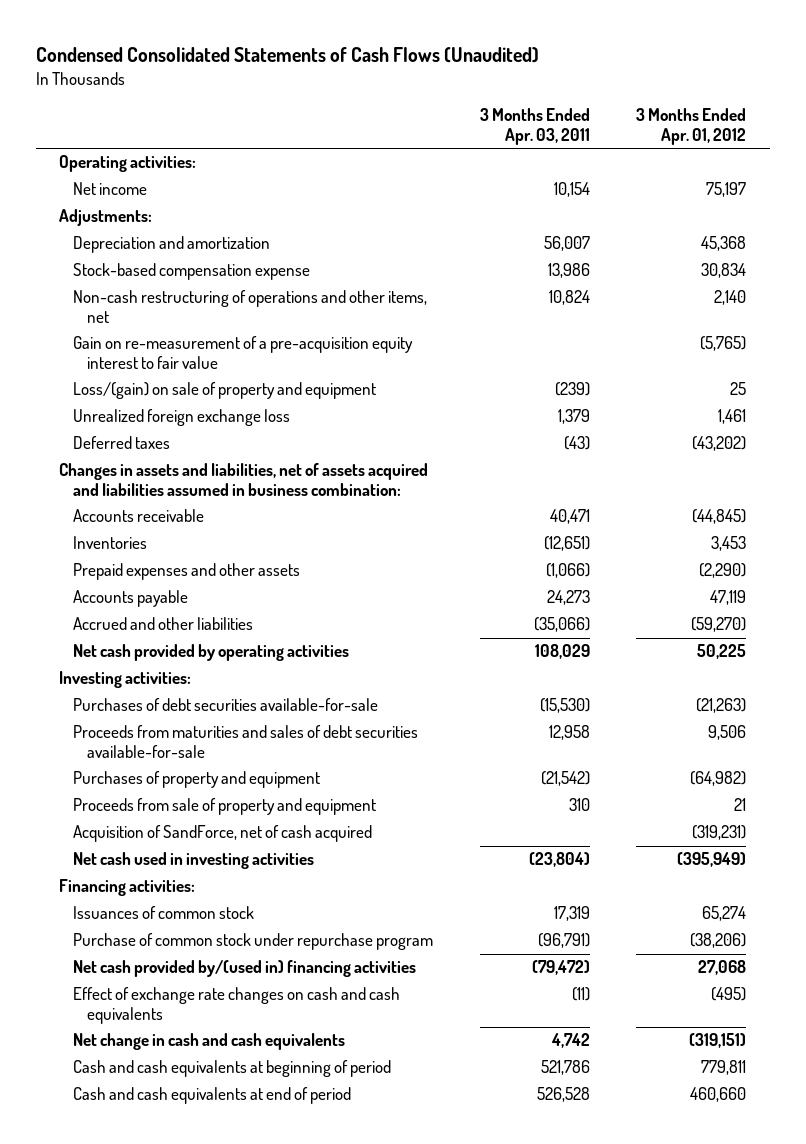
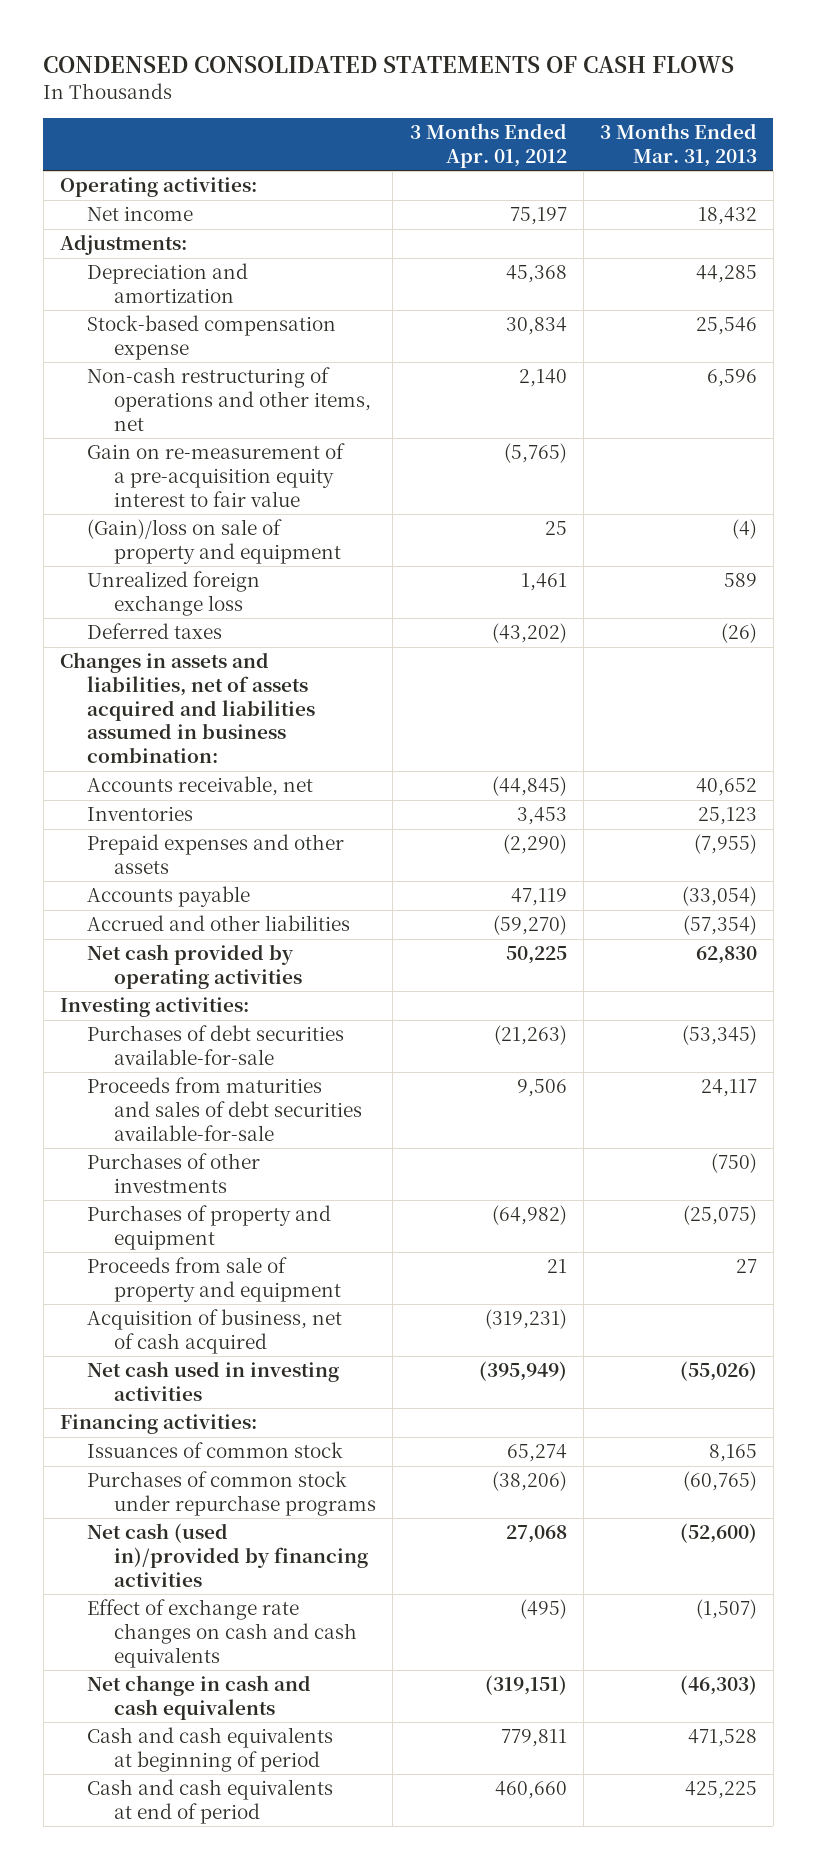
[36,47,540,64] Condensed Consolidated Statements of Cash Flows (Unaudited) -> [43,56,735,74] CONDENSED CONSOLIDATED STATEMENTS OF CASH FLOWS
[479,108,590,146] 3 Months Ended Apr. 03, 2011 -> none
none -> [599,123,757,168] 3 Months Ended Mar. 31, 2013
[73,382,377,400] Loss/(gain) on sale of property and equipment -> [87,519,342,565] (Gain)/loss on sale of property and equipment
[73,509,205,523] Accounts receivable -> [87,776,314,797] Accounts receivable, net
none -> [87,1153,261,1194] Purchases of other investments
[73,825,373,843] Acquisition of SandForce, net of cash acquired -> [87,1309,343,1355] Acquisition of business, net of cash acquired
[73,933,434,951] Purchase of common stock under repurchase program -> [87,1471,377,1517] Purchases of common stock under repurchase programs
[73,960,417,978] Net cash provided by/(used in) financing activities -> [87,1523,369,1587] Net cash (used in)/provided by financing activities

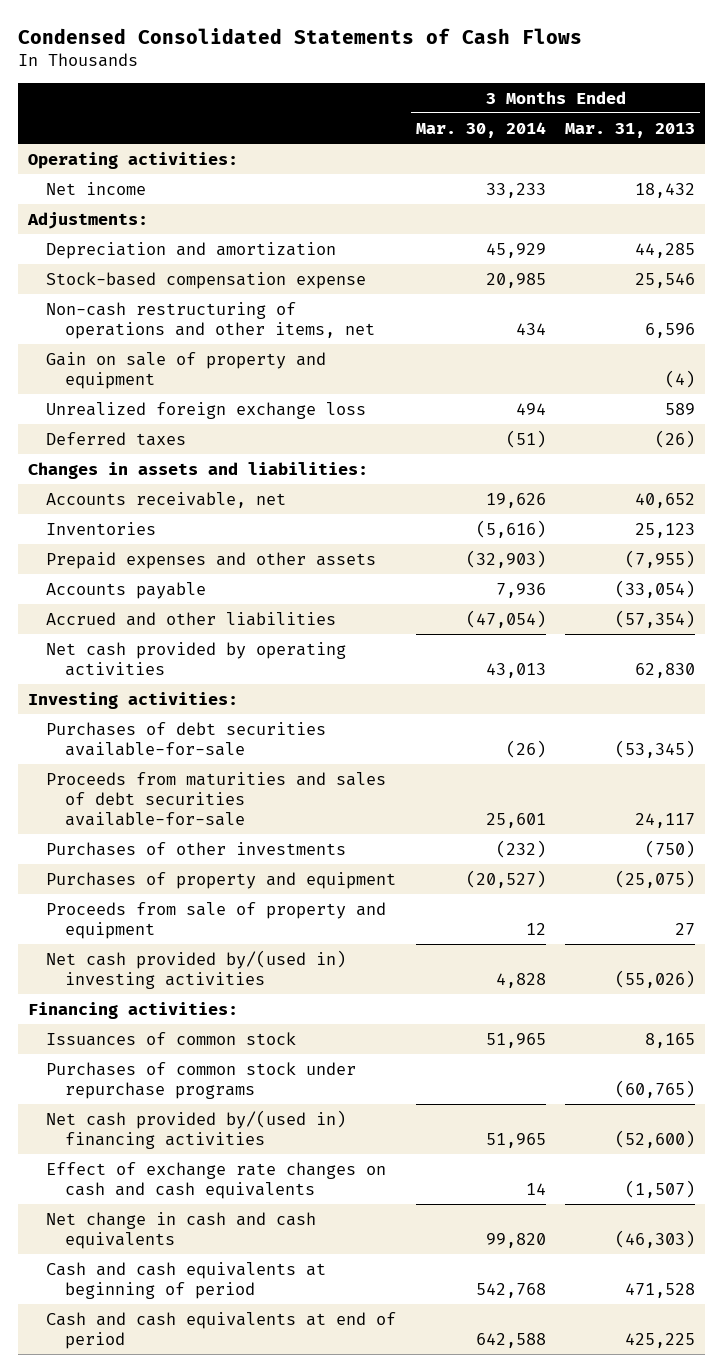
[43,56,735,74] CONDENSED CONSOLIDATED STATEMENTS OF CASH FLOWS -> [18,27,583,44] Condensed Consolidated Statements of Cash Flows
[409,123,567,169] 3 Months Ended Apr. 01, 2012 -> none
none -> [415,121,546,138] Mar. 30, 2014
[87,443,346,507] Gain on re-measurement of a pre-acquisition equity interest to fair value -> none
[87,519,342,565] (Gain)/loss on sale of property and equipment -> [46,351,327,389] Gain on sale of property and equipment
[60,652,316,764] Changes in assets and liabilities, net of assets acquired and liabilities assumed in business combination: -> [27,461,368,479] Changes in assets and liabilities:
[87,1309,343,1355] Acquisition of business, net of cash acquired -> none
[87,1361,340,1402] Net cash used in investing activities -> [46,949,347,989] Net cash provided by/(used in) investing activities
[87,1523,369,1587] Net cash (used in)/provided by financing activities -> [46,1109,347,1149] Net cash provided by/(used in) financing activities

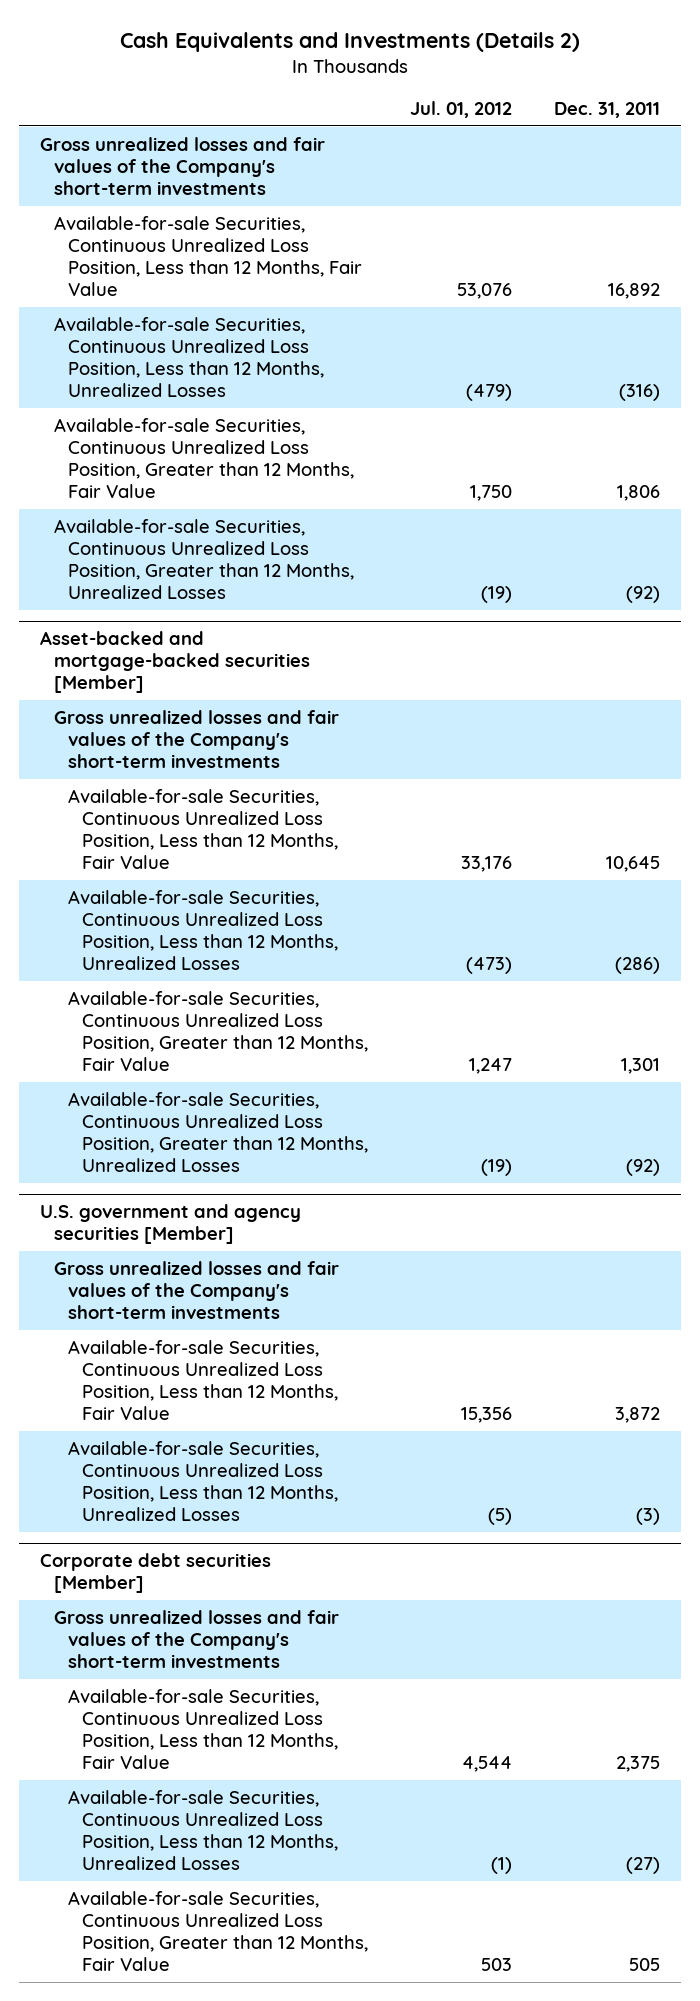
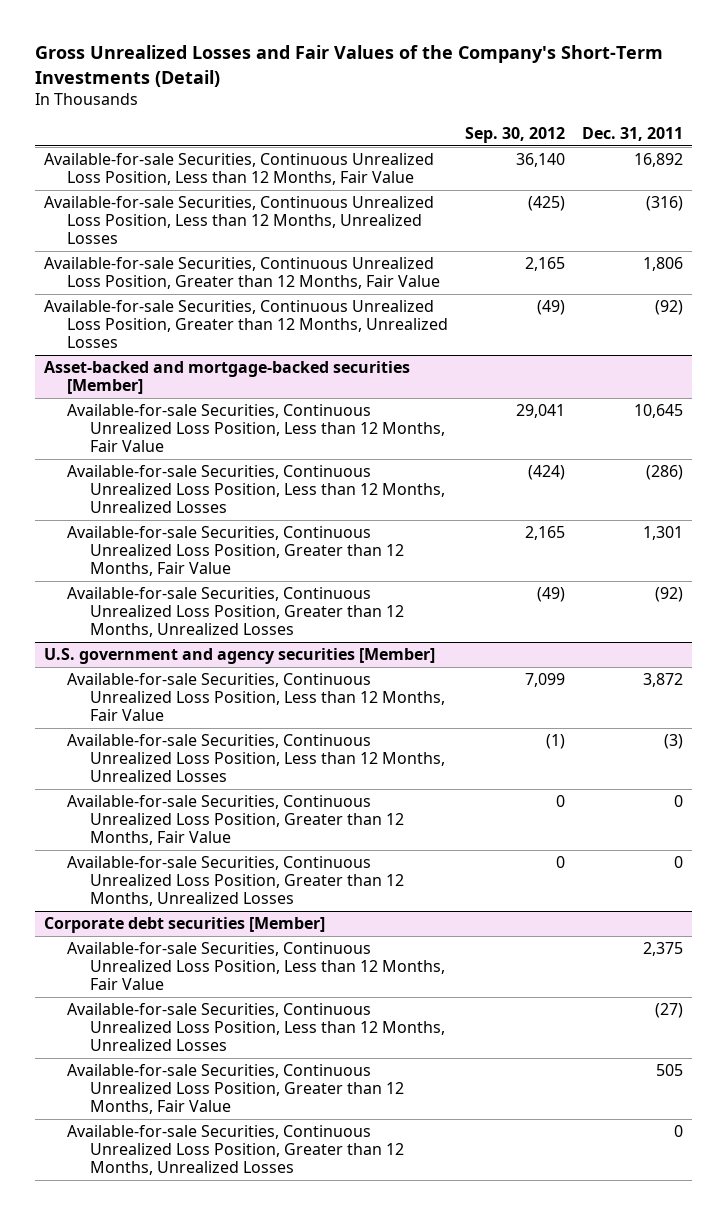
[119,31,580,52] Cash Equivalents and Investments (Details 2) -> [34,45,663,88] Gross Unrealized Losses and Fair Values of the Company's Short-Term Investments (Detail)
[410,101,513,119] Jul. 01, 2012 -> none
none -> [464,127,565,144] Sep. 30, 2012
[39,136,325,196] Gross unrealized losses and fair values of the Company's short-term investments -> none
[53,709,339,769] Gross unrealized losses and fair values of the Company's short-term investments -> none
[53,1260,339,1320] Gross unrealized losses and fair values of the Company's short-term investments -> none
none -> [66,794,404,846] Available-for-sale Securities, Continuous Unrealized Loss Position, Greater than 12 Months, Fair Value
none -> [66,855,404,907] Available-for-sale Securities, Continuous Unrealized Loss Position, Greater than 12 Months, Unrealized Losses
[53,1609,339,1669] Gross unrealized losses and fair values of the Company's short-term investments -> none
none -> [66,1124,404,1176] Available-for-sale Securities, Continuous Unrealized Loss Position, Greater than 12 Months, Unrealized Losses

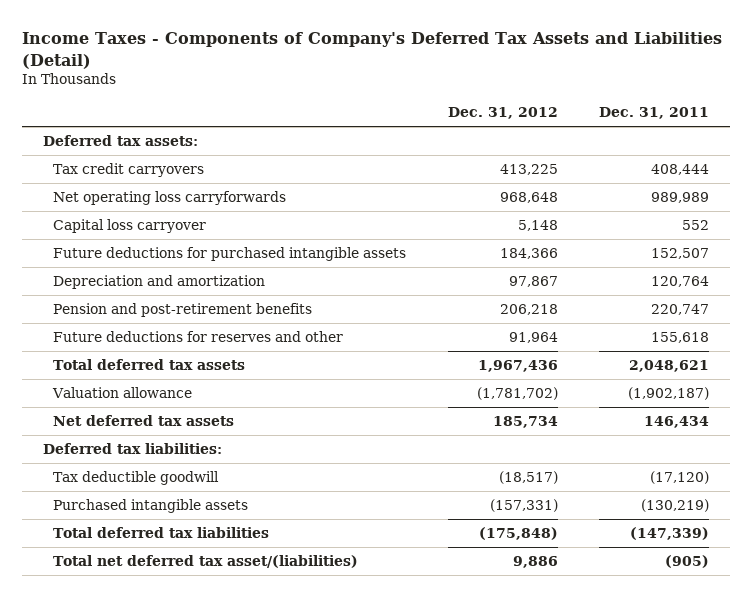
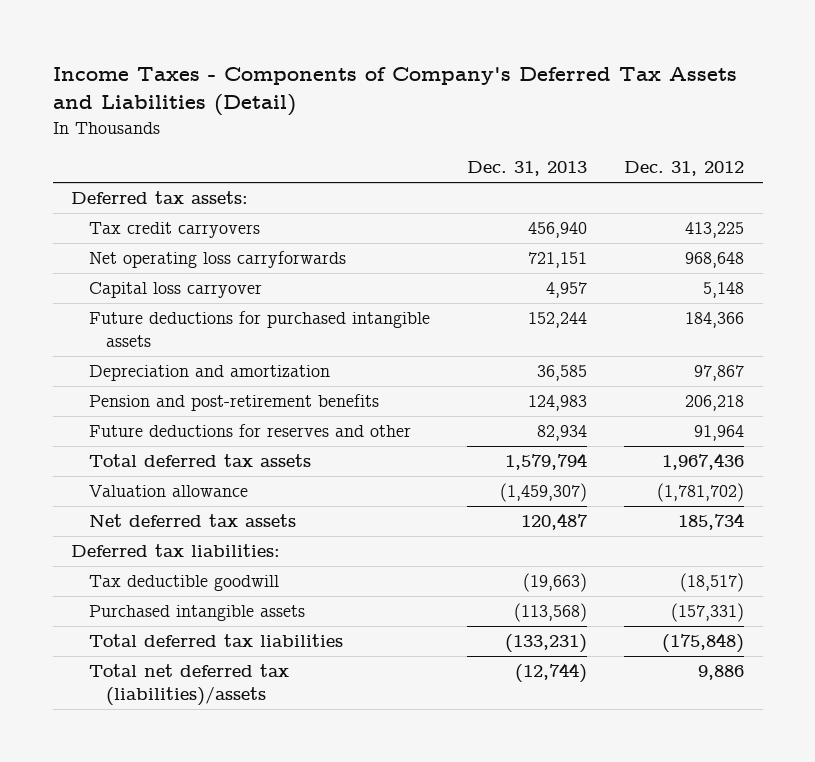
[599,107,710,120] Dec. 31, 2011 -> none
none -> [466,161,587,177] Dec. 31, 2013
[53,554,359,568] Total net deferred tax asset/(liabilities) -> [88,664,289,707] Total net deferred tax (liabilities)/assets

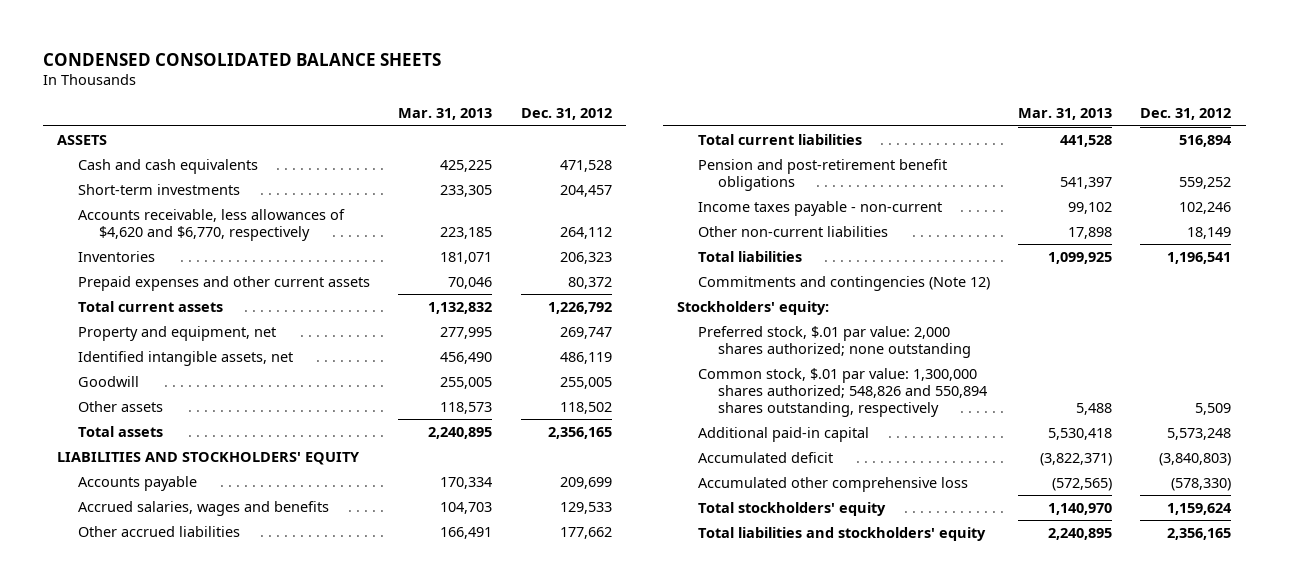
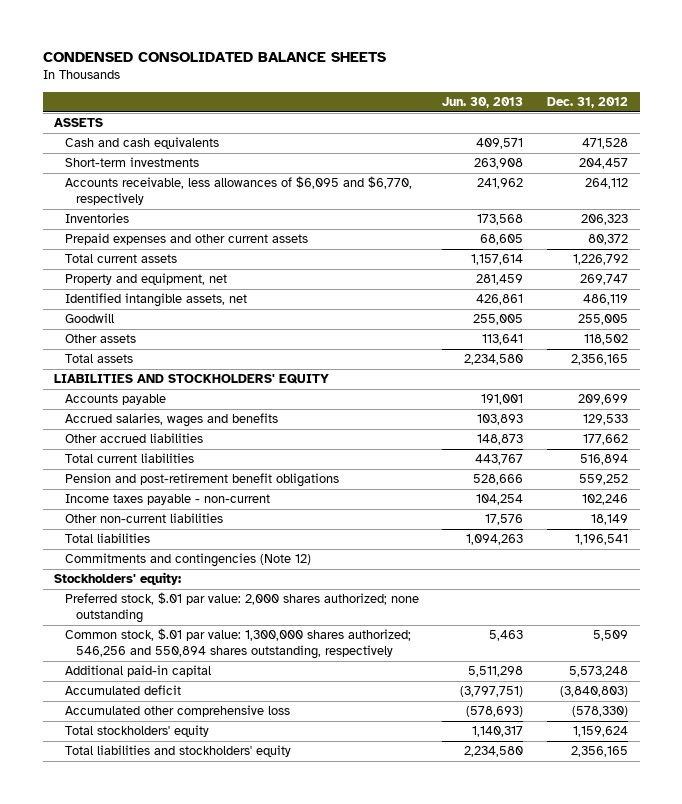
[398,108,493,121] Mar. 31, 2013 -> none
none -> [442,96,524,108] Jun. 30, 2013
[77,208,345,242] Accounts receivable, less allowances of $4,620 and $6,770, respectively -> [64,176,412,205] Accounts receivable, less allowances of $6,095 and $6,770, respectively
[697,367,988,418] Common stock, $.01 par value: 1,300,000 shares authorized; 548,826 and 550,894 shares outstanding, respectively -> [64,628,411,659] Common stock, $.01 par value: 1,300,000 shares authorized; 546,256 and 550,894 shares outstanding, respectively

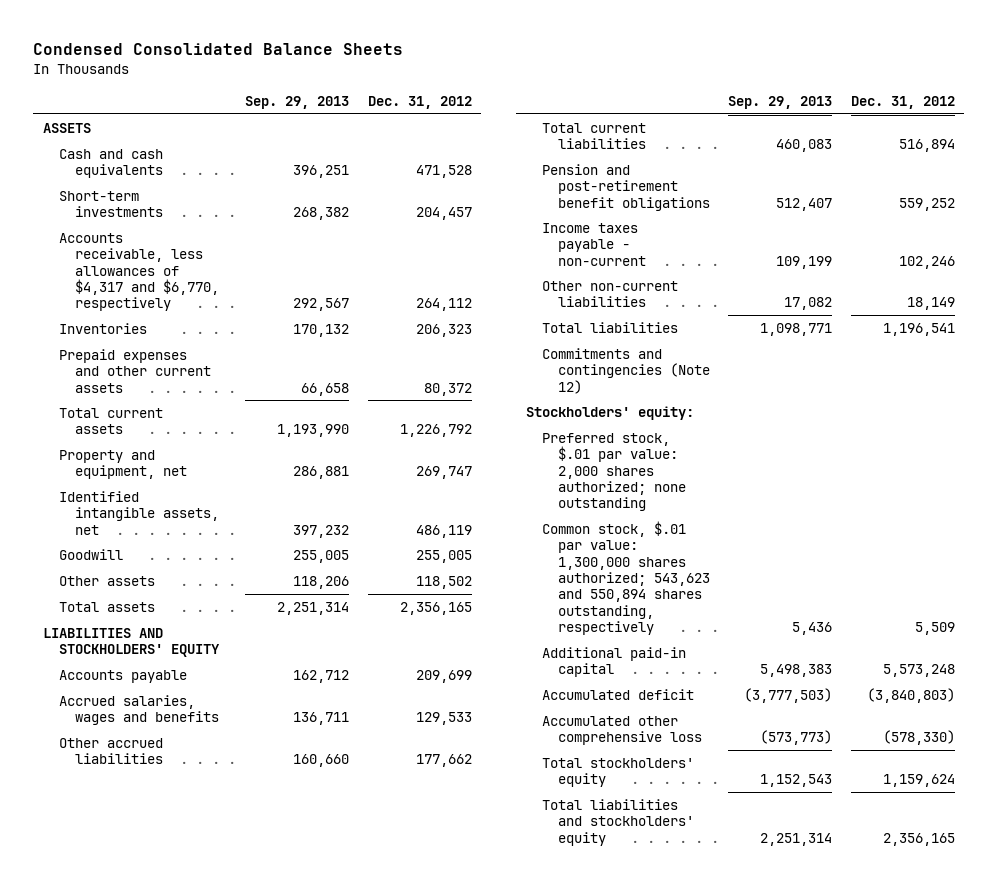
[42,52,386,63] CONDENSED CONSOLIDATED BALANCE SHEETS -> [33,43,404,56] Condensed Consolidated Balance Sheets
[442,96,524,108] Jun. 30, 2013 -> none
none -> [245,96,350,110] Sep. 29, 2013
[64,176,412,205] Accounts receivable, less allowances of $6,095 and $6,770, respectively -> [58,232,219,312] Accounts receivable, less allowances of $4,317 and $6,770, respectively
[64,628,411,659] Common stock, $.01 par value: 1,300,000 shares authorized; 546,256 and 550,894 shares outstanding, respectively -> [541,520,710,636] Common stock, $.01 par value: 1,300,000 shares authorized; 543,623 and 550,894 shares outstanding, respectively

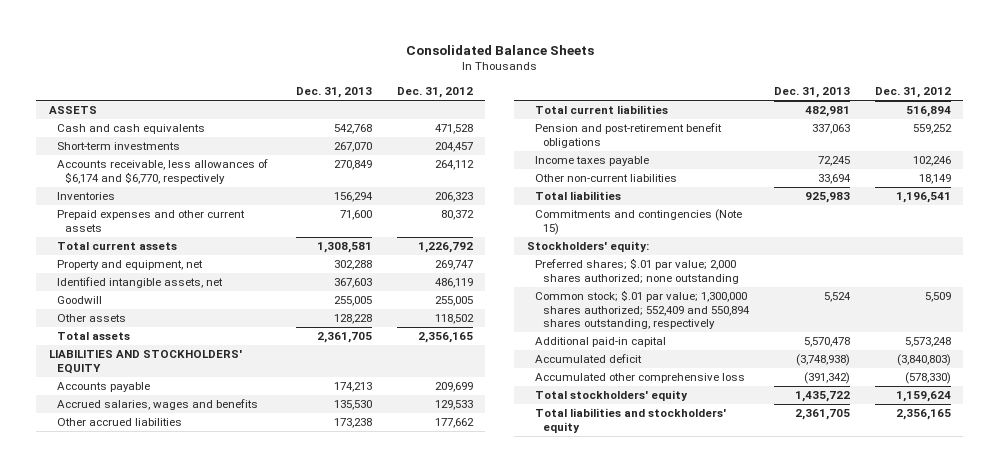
[33,43,404,56] Condensed Consolidated Balance Sheets -> [405,44,594,55] Consolidated Balance Sheets
[245,96,350,110] Sep. 29, 2013 -> none
none -> [296,87,373,99] Dec. 31, 2013
[58,232,219,312] Accounts receivable, less allowances of $4,317 and $6,770, respectively -> [57,159,269,184] Accounts receivable, less allowances of $6,174 and $6,770, respectively
[541,222,646,266] Income taxes payable - non-current -> [534,156,649,167] Income taxes payable
[541,347,710,394] Commitments and contingencies (Note 12) -> [534,209,742,235] Commitments and contingencies (Note 15)
[541,432,686,512] Preferred stock, $.01 par value: 2,000 shares authorized; none outstanding -> [534,258,740,284] Preferred shares; $.01 par value; 2,000 shares authorized; none outstanding
[541,520,710,636] Common stock, $.01 par value: 1,300,000 shares authorized; 543,623 and 550,894 shares outstanding, respectively -> [534,290,751,330] Common stock; $.01 par value; 1,300,000 shares authorized; 552,409 and 550,894 shares outstanding, respectively

